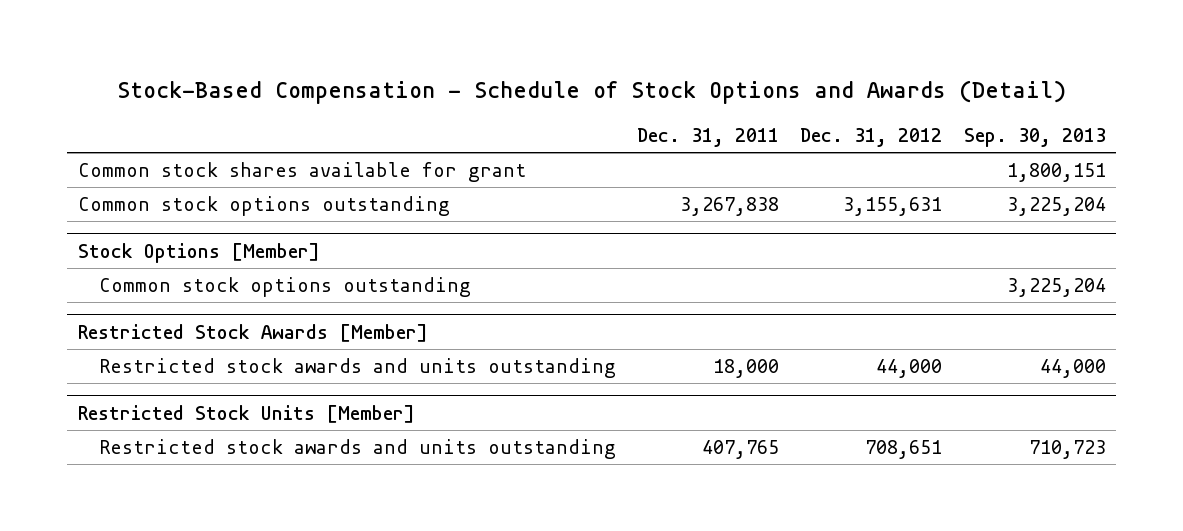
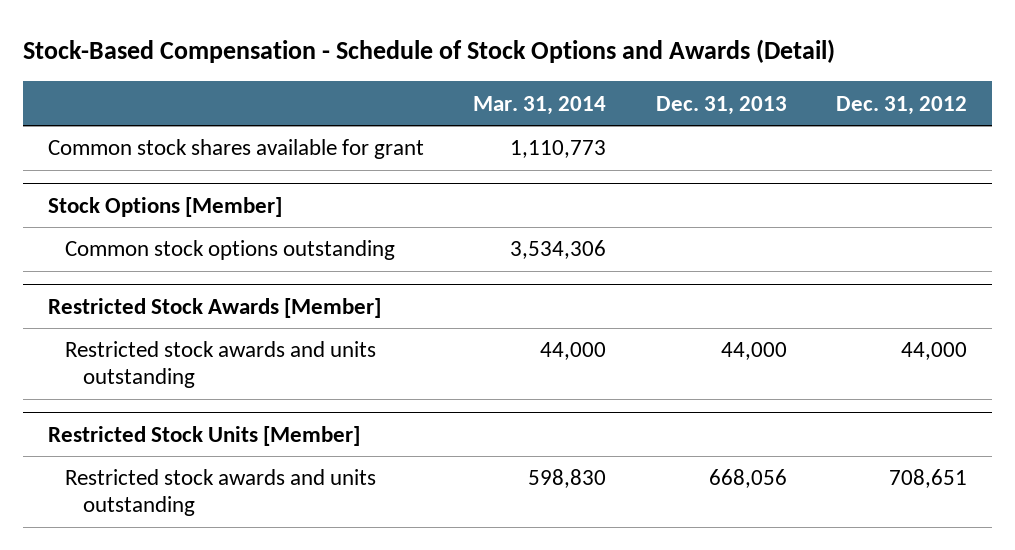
[637,127,780,147] Dec. 31, 2011 -> none
[963,127,1106,147] Sep. 30, 2013 -> none
none -> [473,95,607,115] Mar. 31, 2014
none -> [655,95,787,115] Dec. 31, 2013
[77,196,450,217] Common stock options outstanding -> none

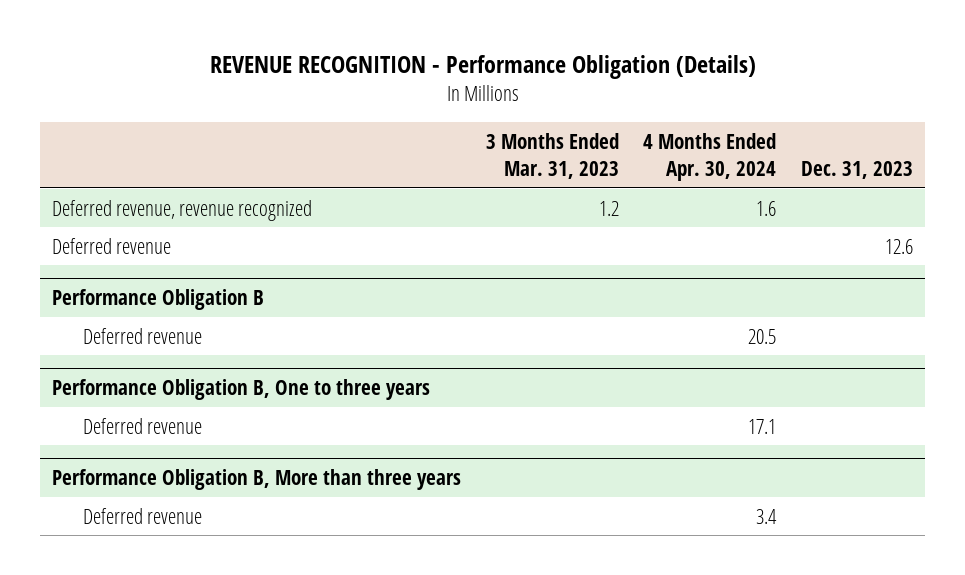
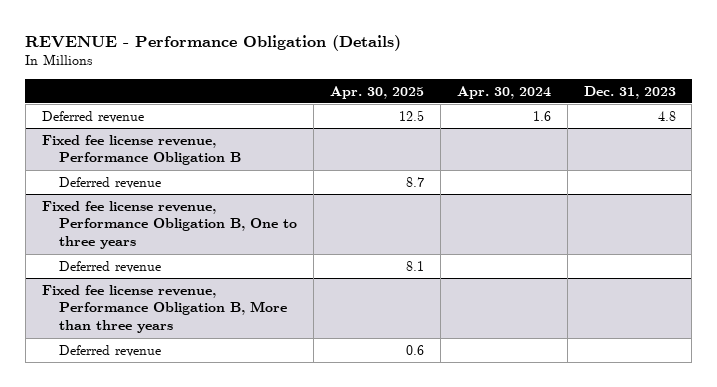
[209,54,756,79] REVENUE RECOGNITION - Performance Obligation (Details) -> [25,34,402,51] REVENUE - Performance Obligation (Details)
[485,132,619,180] 3 Months Ended Mar. 31, 2023 -> none
[643,132,777,182] 4 Months Ended Apr. 30, 2024 -> none
none -> [329,85,424,99] Apr. 30, 2025
none -> [456,85,551,99] Apr. 30, 2024
[52,199,313,221] Deferred revenue, revenue recognized -> none
[884,238,913,254] 12.6 -> [657,110,676,121] 4.8
[52,289,265,311] Performance Obligation B -> [41,134,242,166] Fixed fee license revenue, Performance Obligation B
[52,379,431,401] Performance Obligation B, One to three years -> [41,200,298,250] Fixed fee license revenue, Performance Obligation B, One to three years
[52,469,462,491] Performance Obligation B, More than three years -> [41,284,288,334] Fixed fee license revenue, Performance Obligation B, More than three years

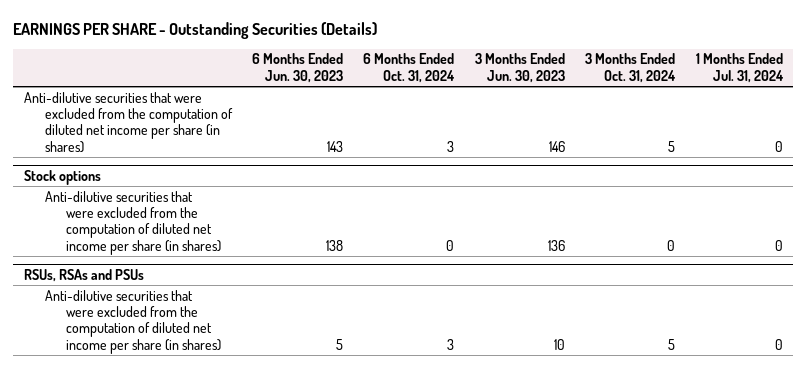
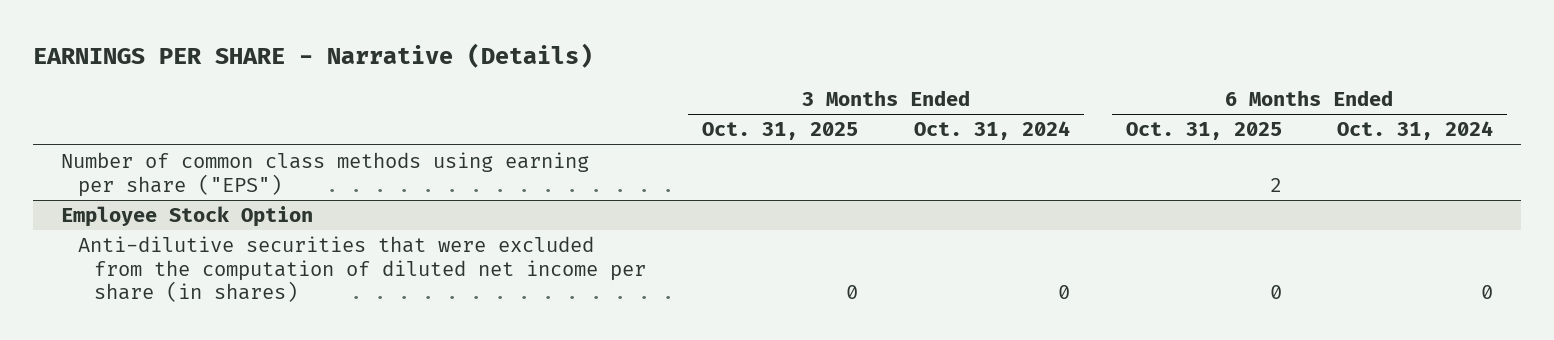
[13,21,378,39] EARNINGS PER SHARE - Outstanding Securities (Details) -> [33,43,594,69] EARNINGS PER SHARE - Narrative (Details)
[252,53,344,83] 6 Months Ended Jun. 30, 2023 -> none
[474,53,565,83] 3 Months Ended Jun. 30, 2023 -> none
[695,53,784,83] 1 Months Ended Jul. 31, 2024 -> none
none -> [702,122,859,141] Oct. 31, 2025
none -> [1125,122,1282,141] Oct. 31, 2025
[23,91,233,153] Anti-dilutive securities that were excluded from the computation of diluted net income per share (in shares) -> none
none -> [61,152,590,197] Number of common class methods using earning per share ("EPS")
[23,169,101,185] Stock options -> [61,206,314,228] Employee Stock Option
[23,268,144,282] RSUs, RSAs and PSUs -> none
[44,289,221,354] Anti-dilutive securities that were excluded from the computation of diluted net income per share (in shares) -> none

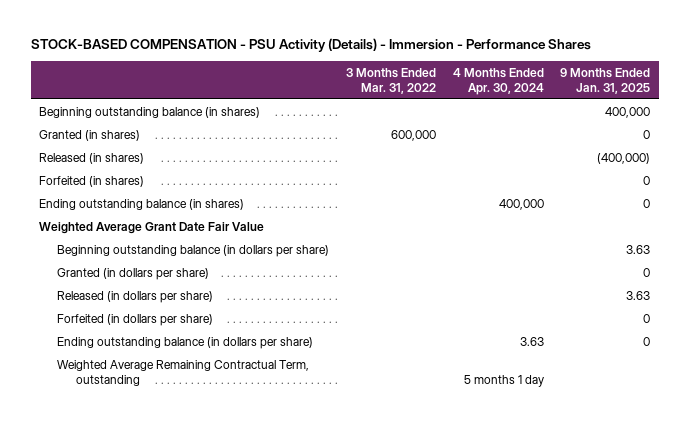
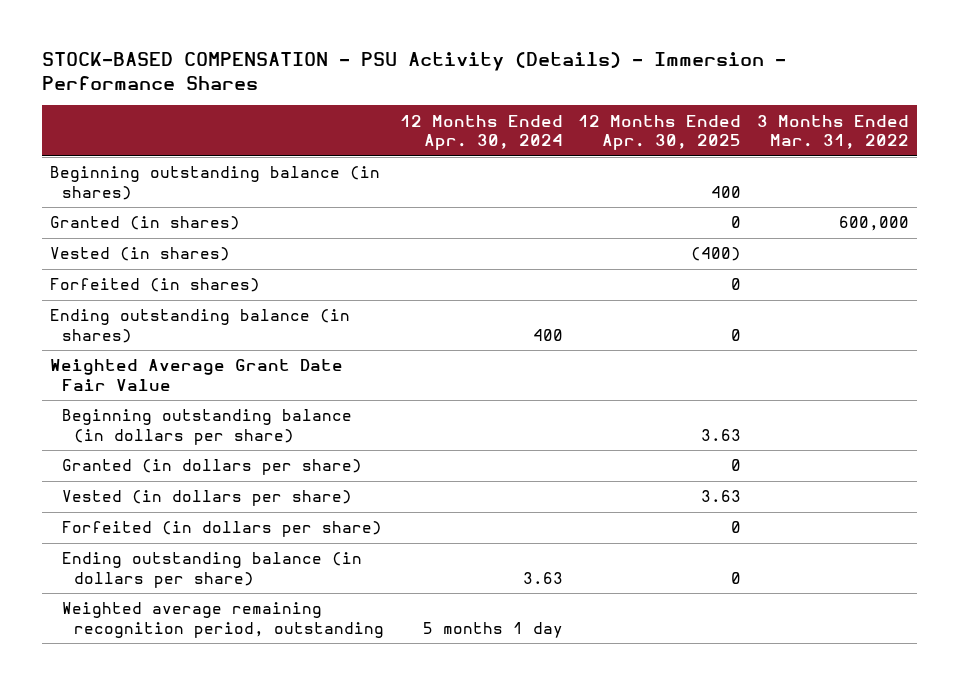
[452,67,544,95] 4 Months Ended Apr. 30, 2024 -> none
[560,67,651,94] 9 Months Ended Jan. 31, 2025 -> none
none -> [399,114,563,151] 12 Months Ended Apr. 30, 2024
none -> [578,114,742,151] 12 Months Ended Apr. 30, 2025
[38,152,144,164] Released (in shares) -> [49,247,230,262] Vested (in shares)
[57,290,214,303] Released (in dollars per share) -> [61,490,352,507] Vested (in dollars per share)
[57,359,310,386] Weighted Average Remaining Contractual Term, outstanding -> [61,602,384,638] Weighted average remaining recognition period, outstanding

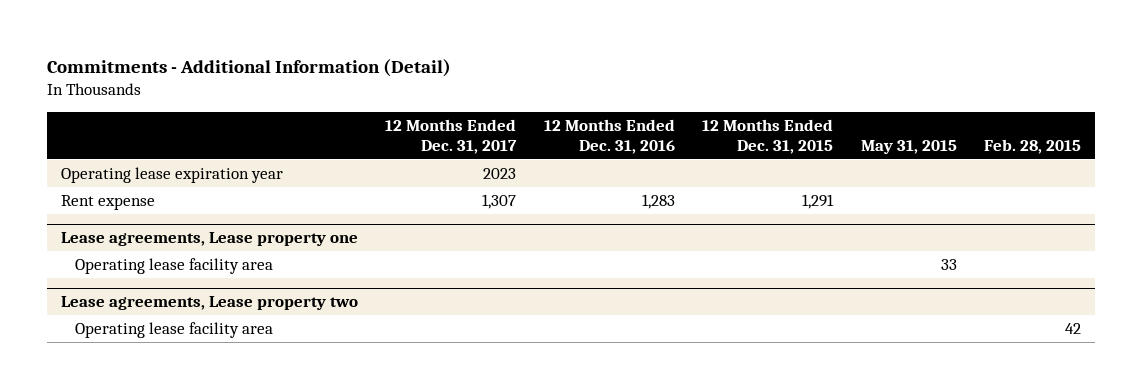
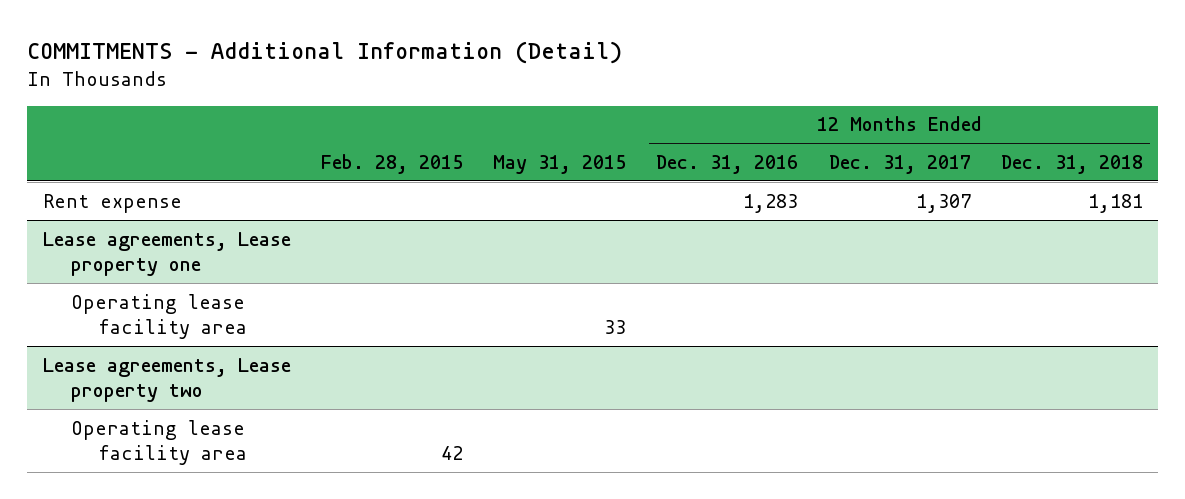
[47,58,452,77] Commitments - Additional Information (Detail) -> [27,40,623,64] COMMITMENTS - Additional Information (Detail)
[702,118,834,154] 12 Months Ended Dec. 31, 2015 -> none
none -> [1000,154,1143,174] Dec. 31, 2018
[61,167,284,184] Operating lease expiration year -> none

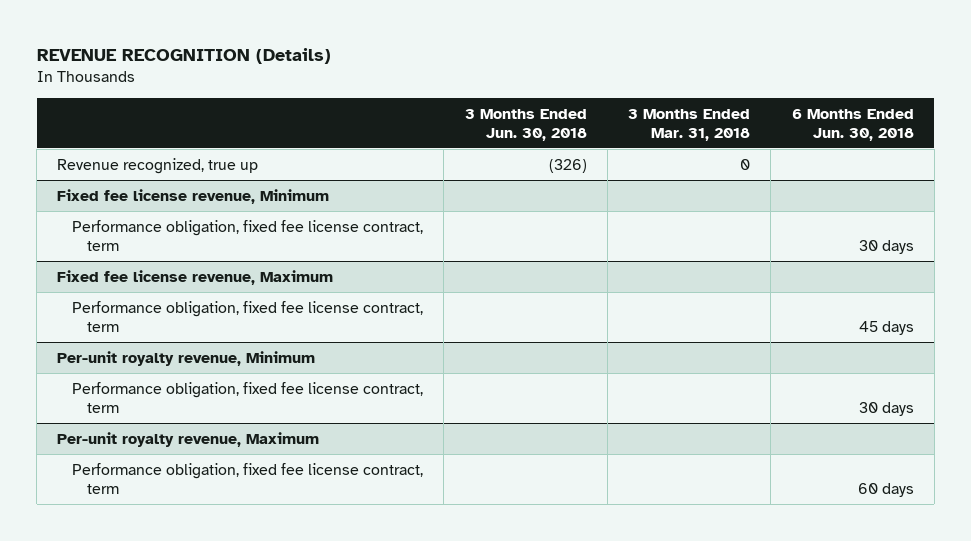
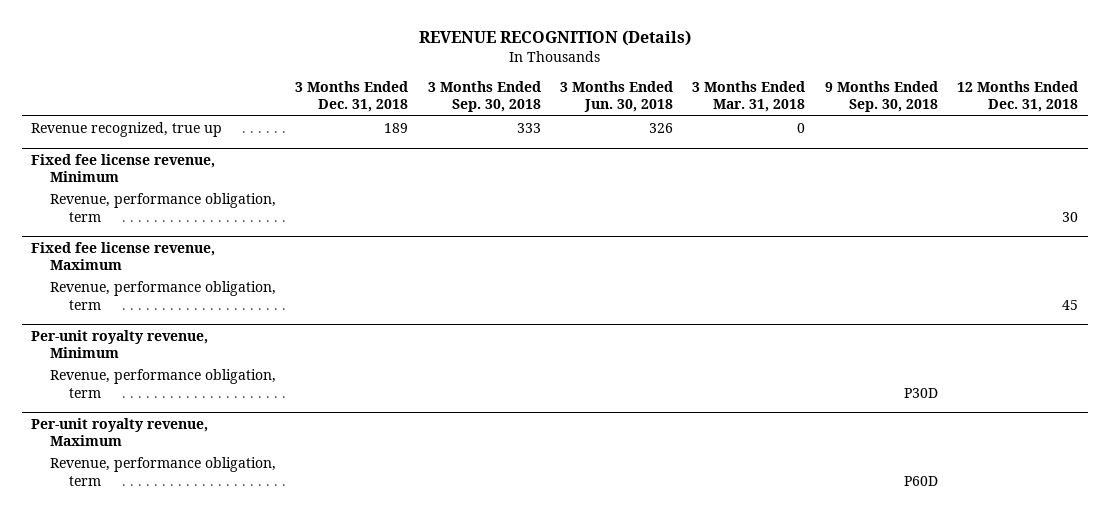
[791,108,914,141] 6 Months Ended Jun. 30, 2018 -> none
none -> [295,81,409,113] 3 Months Ended Dec. 31, 2018
none -> [427,81,541,113] 3 Months Ended Sep. 30, 2018
none -> [824,81,938,113] 9 Months Ended Sep. 30, 2018
none -> [957,81,1079,113] 12 Months Ended Dec. 31, 2018
[548,158,587,173] (326) -> [649,123,674,134] 326
[72,219,424,251] Performance obligation, fixed fee license contract, term -> none
none -> [50,193,277,222] Revenue, performance obligation, term
[72,300,424,332] Performance obligation, fixed fee license contract, term -> none
none -> [50,281,277,310] Revenue, performance obligation, term
[72,381,424,413] Performance obligation, fixed fee license contract, term -> none
none -> [50,369,277,398] Revenue, performance obligation, term
[72,462,424,494] Performance obligation, fixed fee license contract, term -> none
none -> [50,457,277,486] Revenue, performance obligation, term

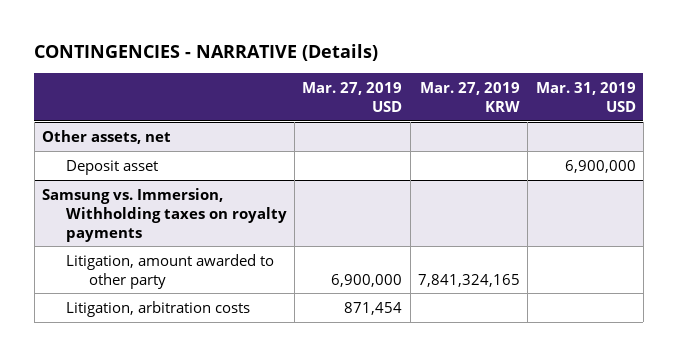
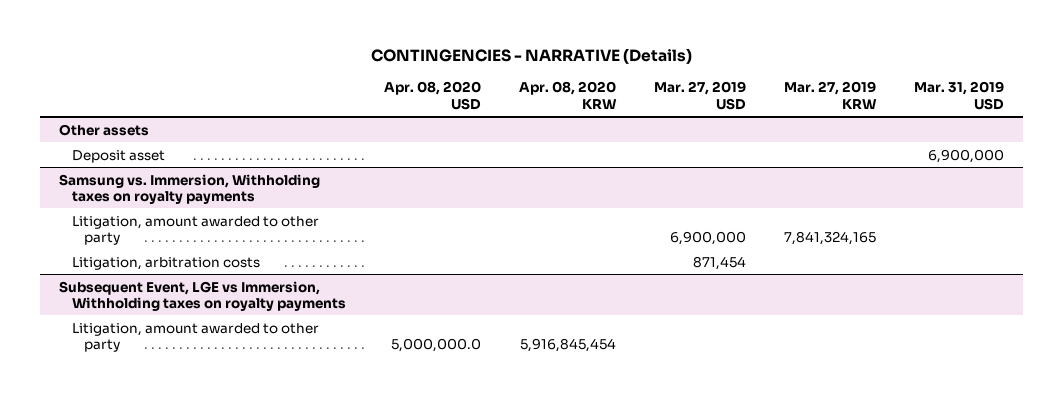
none -> [383,81,481,110] Apr. 08, 2020 USD
none -> [518,81,617,109] Apr. 08, 2020 KRW
[42,129,172,144] Other assets, net -> [59,123,150,136] Other assets
none -> [59,280,346,311] Subsequent Event, LGE vs Immersion, Withholding taxes on royalty payments
none -> [71,322,319,352] Litigation, amount awarded to other party

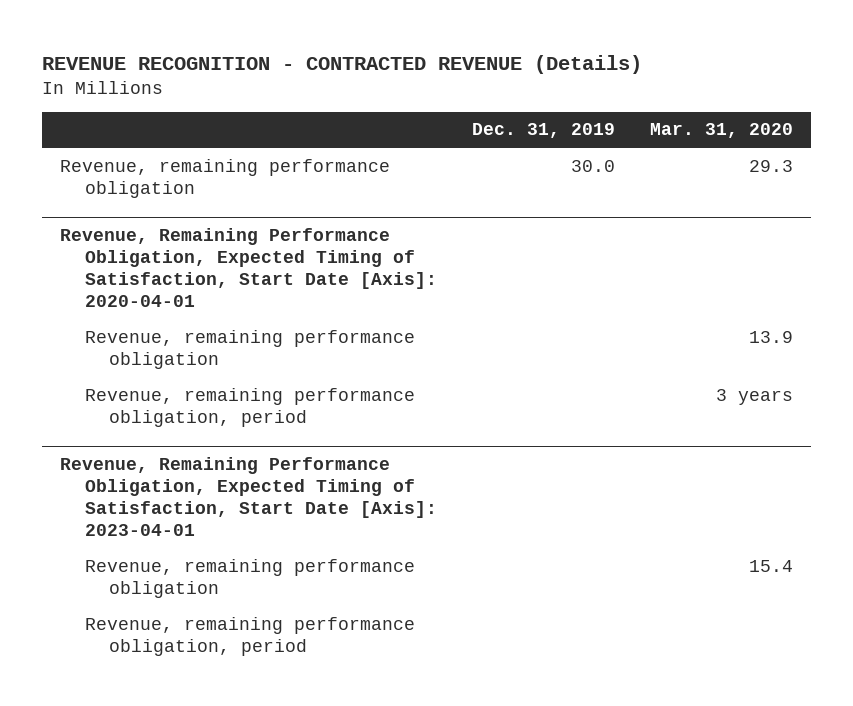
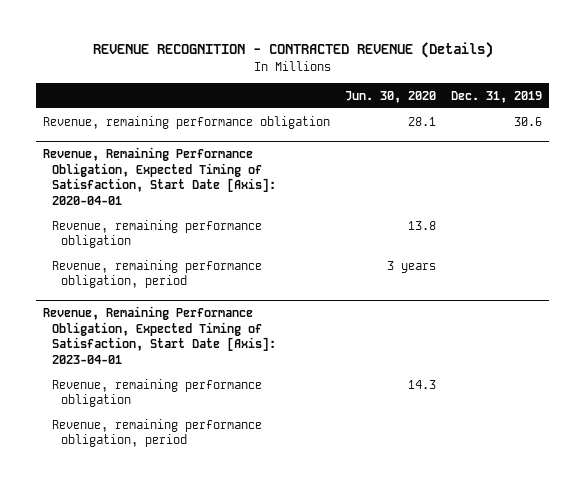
[650,123,794,139] Mar. 31, 2020 -> none
none -> [345,90,437,103] Jun. 30, 2020
[570,159,615,172] 30.0 -> [513,116,542,126] 30.6

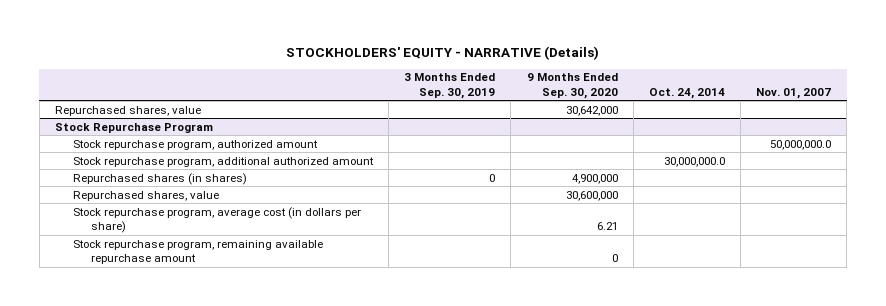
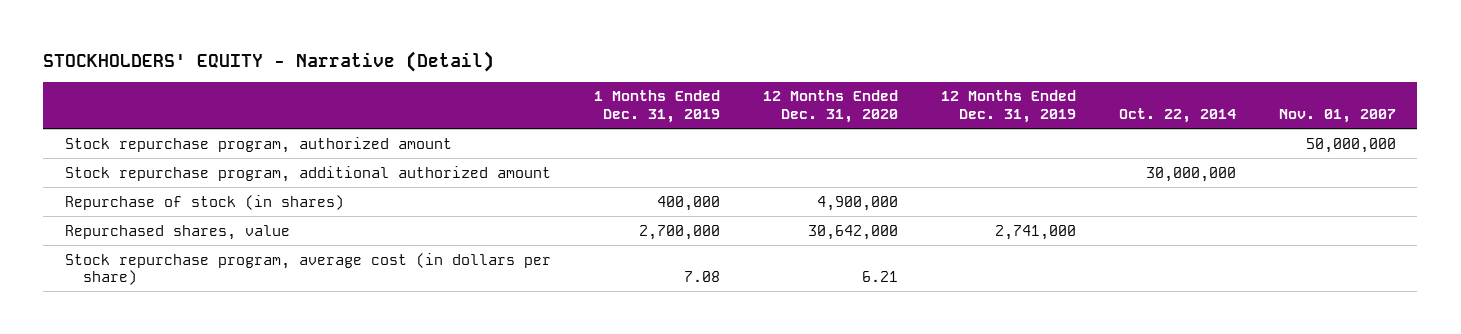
[285,46,599,61] STOCKHOLDERS' EQUITY - NARRATIVE (Details) -> [43,50,495,72] STOCKHOLDERS' EQUITY - Narrative (Detail)
[404,73,496,99] 3 Months Ended Sep. 30, 2019 -> none
[526,73,618,99] 9 Months Ended Sep. 30, 2020 -> none
[648,87,725,99] Oct. 24, 2014 -> none
none -> [593,90,720,123] 1 Months Ended Dec. 31, 2019
none -> [762,90,898,123] 12 Months Ended Dec. 31, 2020
none -> [940,90,1076,123] 12 Months Ended Dec. 31, 2019
none -> [1118,107,1236,123] Oct. 22, 2014
none -> [64,136,452,153] Stock repurchase program, authorized amount
none -> [64,165,551,182] Stock repurchase program, additional authorized amount
none -> [64,194,344,210] Repurchase of stock (in shares)
[54,122,213,133] Stock Repurchase Program -> none
[73,139,319,150] Stock repurchase program, authorized amount -> none
[73,156,375,167] Stock repurchase program, additional authorized amount -> none
[73,172,248,185] Repurchased shares (in shares) -> none
[73,190,220,201] Repurchased shares, value -> none
[73,206,362,233] Stock repurchase program, average cost (in dollars per share) -> none
[73,239,324,264] Stock repurchase program, remaining available repurchase amount -> none
none -> [64,252,551,286] Stock repurchase program, average cost (in dollars per share)

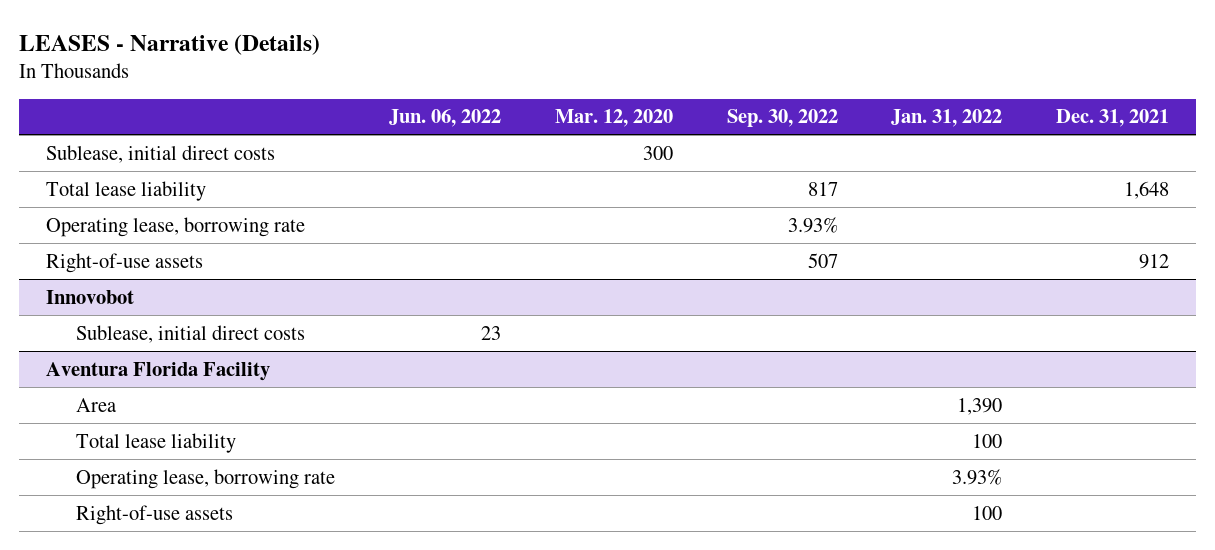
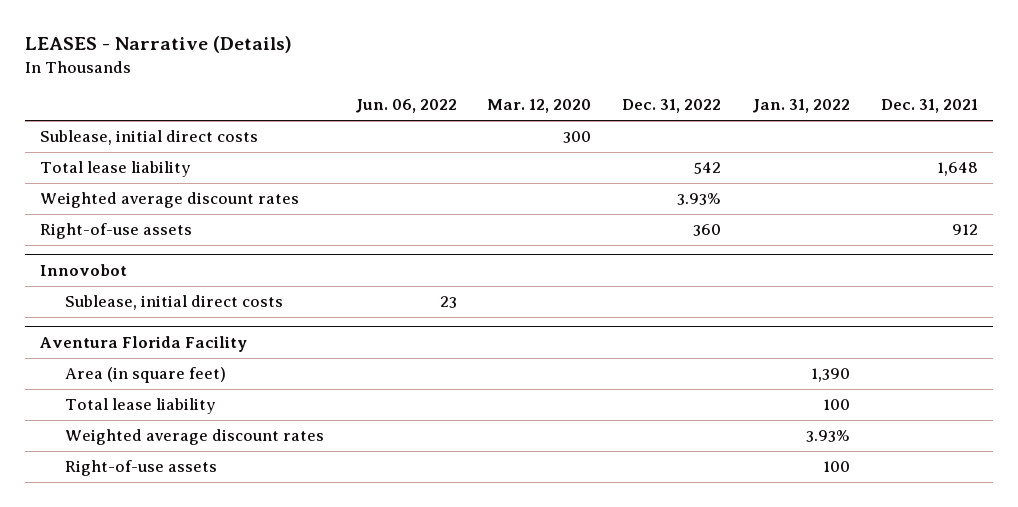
[726,109,838,128] Sep. 30, 2022 -> none
none -> [622,99,722,114] Dec. 31, 2022
[45,216,305,237] Operating lease, borrowing rate -> [40,192,300,209] Weighted average discount rates
[76,397,118,412] Area -> [64,367,226,384] Area (in square feet)
[76,468,336,489] Operating lease, borrowing rate -> [64,429,324,446] Weighted average discount rates

